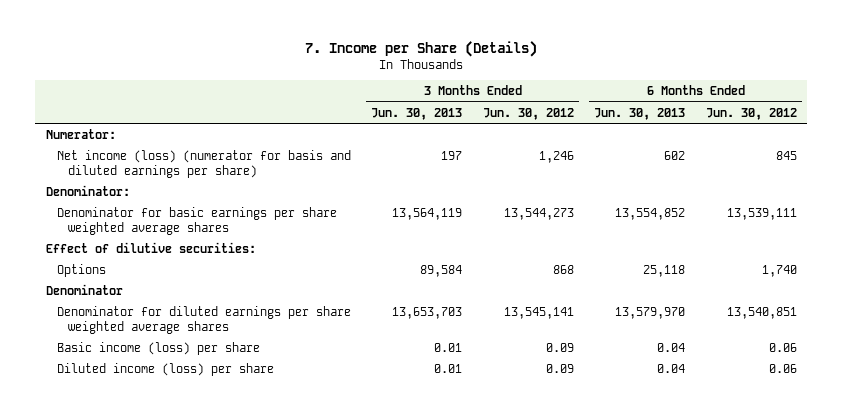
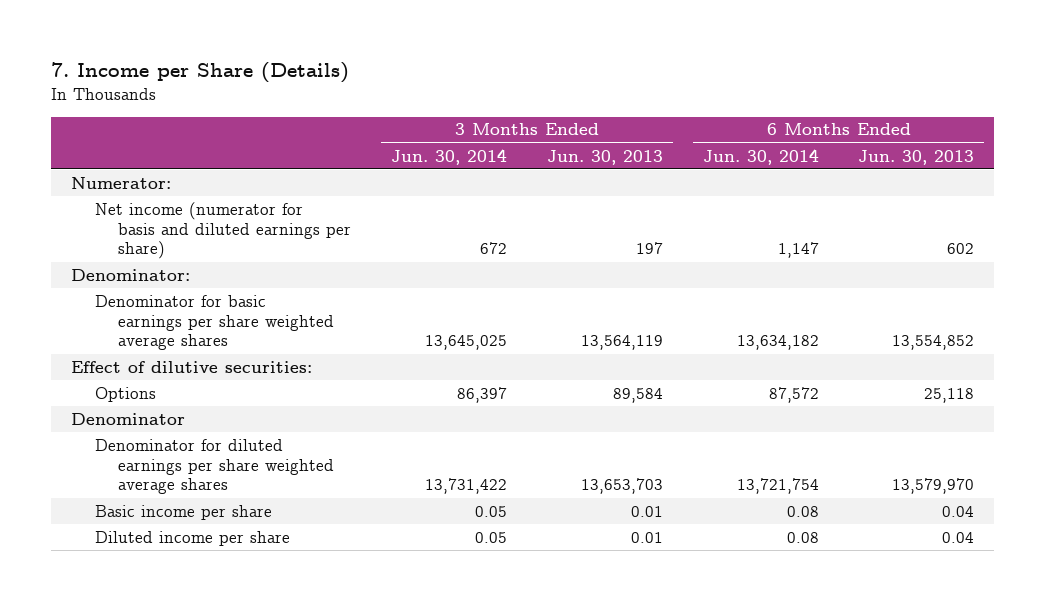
[482,107,574,120] Jun. 30, 2012 -> none
[705,107,797,120] Jun. 30, 2012 -> none
none -> [390,148,507,165] Jun. 30, 2014
none -> [702,148,819,165] Jun. 30, 2014
[56,149,351,178] Net income (loss) (numerator for basis and diluted earnings per share) -> [94,201,351,260] Net income (numerator for basis and diluted earnings per share)
[56,341,260,355] Basic income (loss) per share -> [94,504,272,520] Basic income per share
[56,362,274,376] Diluted income (loss) per share -> [94,530,290,546] Diluted income per share

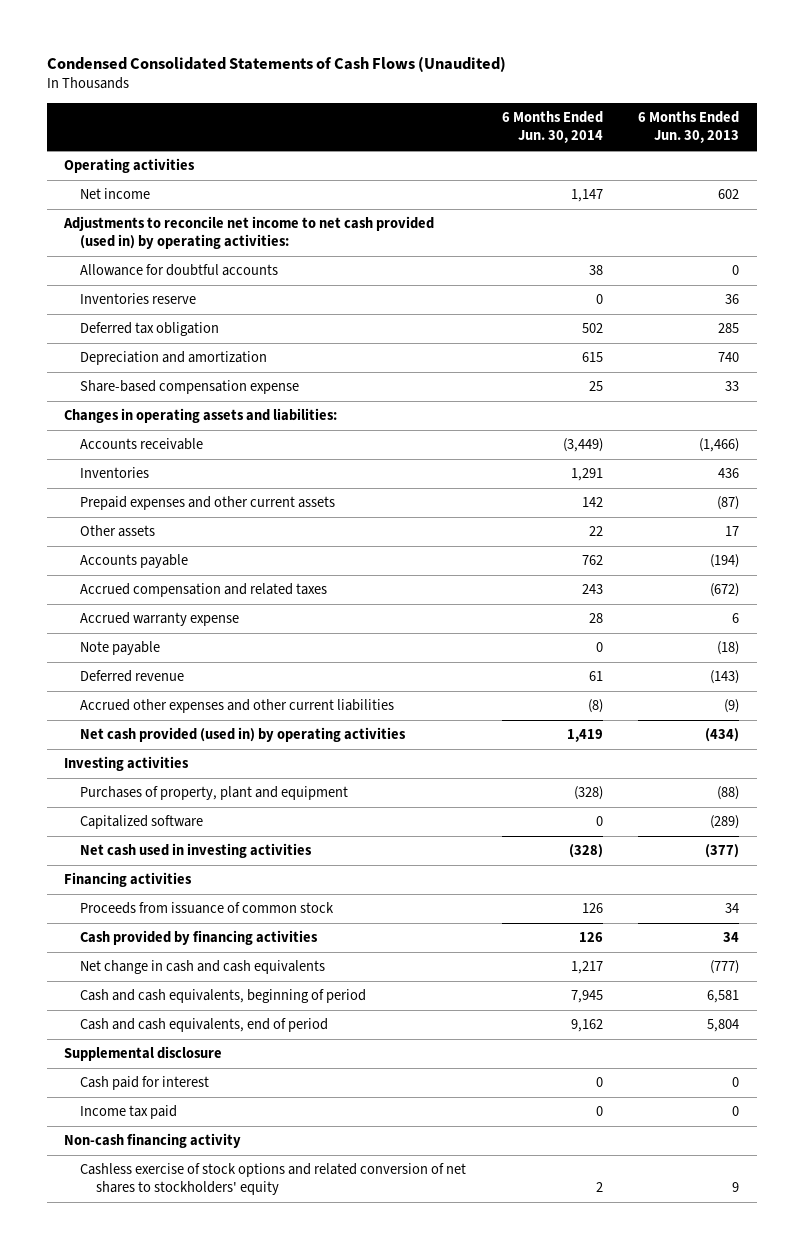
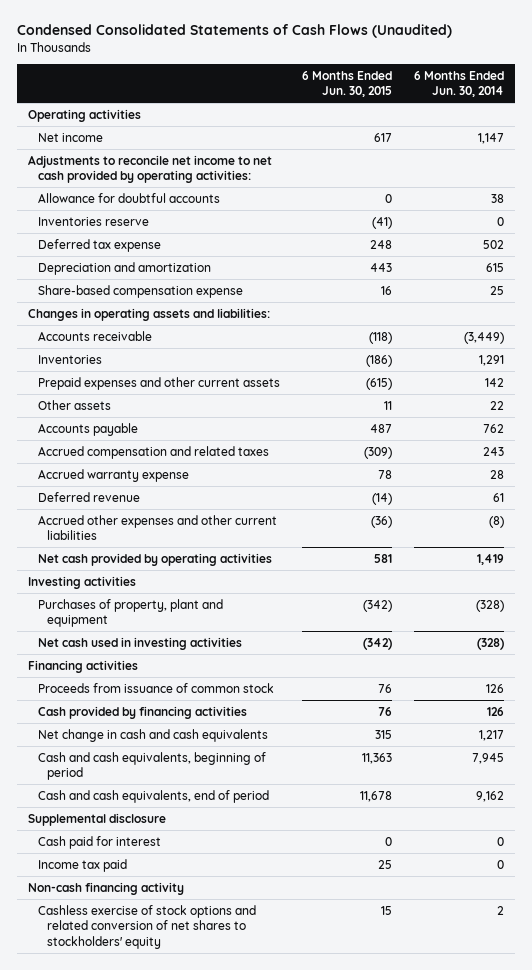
[637,111,739,144] 6 Months Ended Jun. 30, 2013 -> none
none -> [301,70,392,97] 6 Months Ended Jun. 30, 2015
[63,216,435,250] Adjustments to reconcile net income to net cash provided (used in) by operating activities: -> [27,154,272,184] Adjustments to reconcile net income to net cash provided by operating activities:
[80,322,220,337] Deferred tax obligation -> [37,238,161,252] Deferred tax expense
[80,641,161,656] Note payable -> none
[80,727,407,743] Net cash provided (used in) by operating activities -> [37,552,272,566] Net cash provided by operating activities
[80,815,204,830] Capitalized software -> none

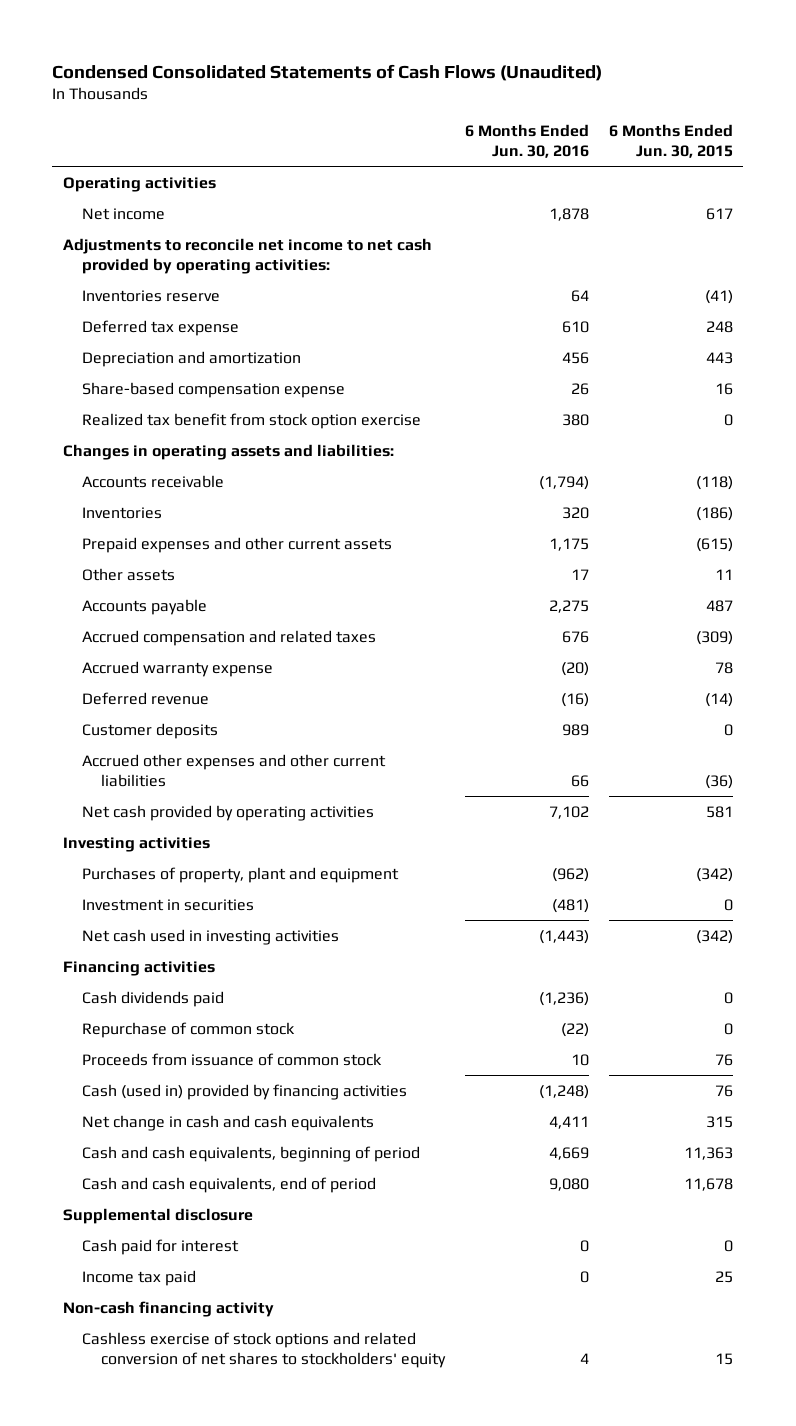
[413,70,504,97] 6 Months Ended Jun. 30, 2014 -> none
none -> [465,124,590,159] 6 Months Ended Jun. 30, 2016
[37,192,220,203] Allowance for doubtful accounts -> none
none -> [81,412,421,429] Realized tax benefit from stock option exercise
none -> [81,722,218,739] Customer deposits
none -> [81,898,254,911] Investment in securities
none -> [81,990,224,1007] Cash dividends paid
none -> [81,1021,295,1038] Repurchase of common stock
[37,705,247,719] Cash provided by financing activities -> [81,1083,407,1100] Cash (used in) provided by financing activities

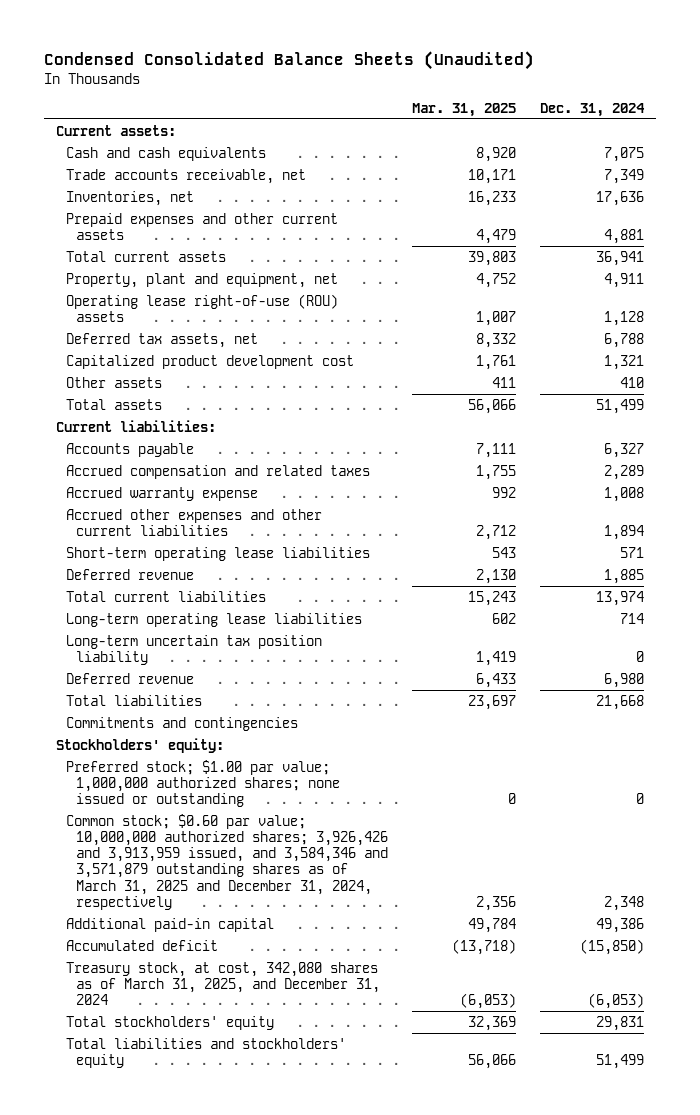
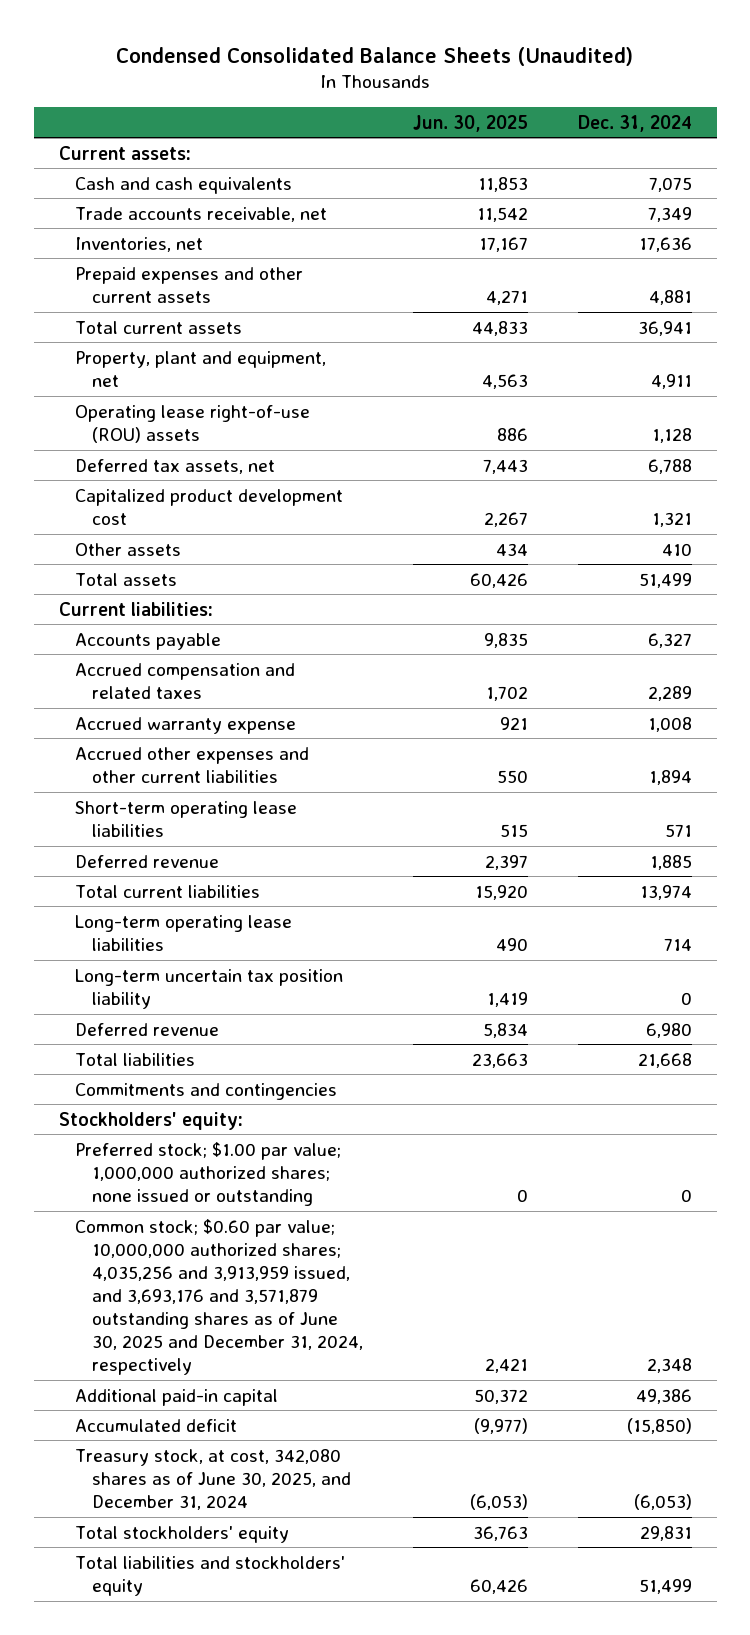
[411,102,516,117] Mar. 31, 2025 -> none
none -> [412,114,528,132] Jun. 30, 2025
[66,813,388,910] Common stock; $0.60 par value; 10,000,000 authorized shares; 3,926,426 and 3,913,959 issued, and 3,584,346 and 3,571,879 outstanding shares as of March 31, 2025 and December 31, 2024, respectively -> [75,1218,363,1376] Common stock; $0.60 par value; 10,000,000 authorized shares; 4,035,256 and 3,913,959 issued, and 3,693,176 and 3,571,879 outstanding shares as of June 30, 2025 and December 31, 2024, respectively
[66,961,380,1006] Treasury stock, at cost, 342,080 shares as of March 31, 2025, and December 31, 2024 -> [75,1448,351,1510] Treasury stock, at cost, 342,080 shares as of June 30, 2025, and December 31, 2024

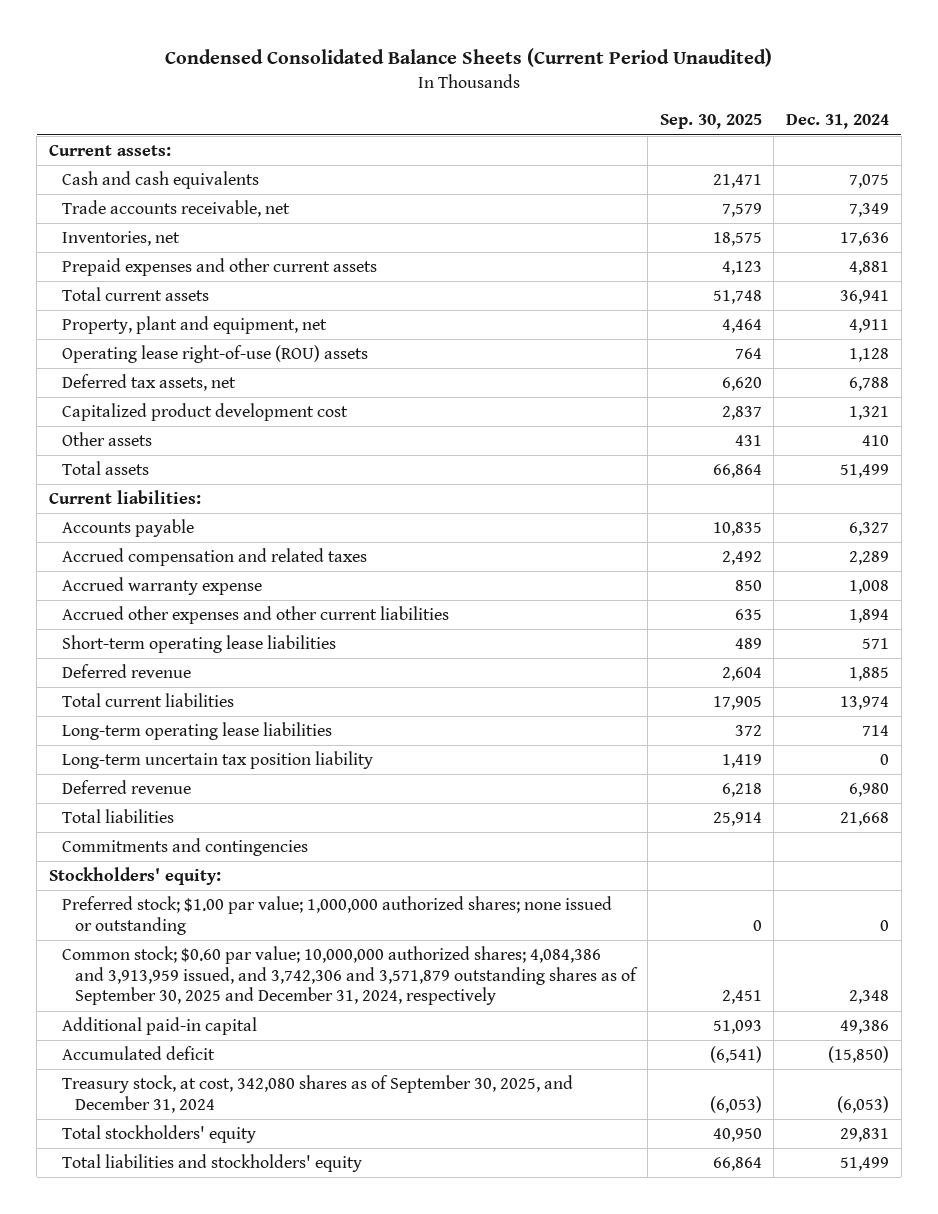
[116,46,634,66] Condensed Consolidated Balance Sheets (Unaudited) -> [165,48,773,68] Condensed Consolidated Balance Sheets (Current Period Unaudited)
[412,114,528,132] Jun. 30, 2025 -> none
none -> [659,114,762,130] Sep. 30, 2025
[75,1218,363,1376] Common stock; $0.60 par value; 10,000,000 authorized shares; 4,035,256 and 3,913,959 issued, and 3,693,176 and 3,571,879 outstanding shares as of June 30, 2025 and December 31, 2024, respectively -> [61,946,638,1006] Common stock; $0.60 par value; 10,000,000 authorized shares; 4,084,386 and 3,913,959 issued, and 3,742,306 and 3,571,879 outstanding shares as of September 30, 2025 and December 31, 2024, respectively
[75,1448,351,1510] Treasury stock, at cost, 342,080 shares as of June 30, 2025, and December 31, 2024 -> [61,1075,573,1113] Treasury stock, at cost, 342,080 shares as of September 30, 2025, and December 31, 2024

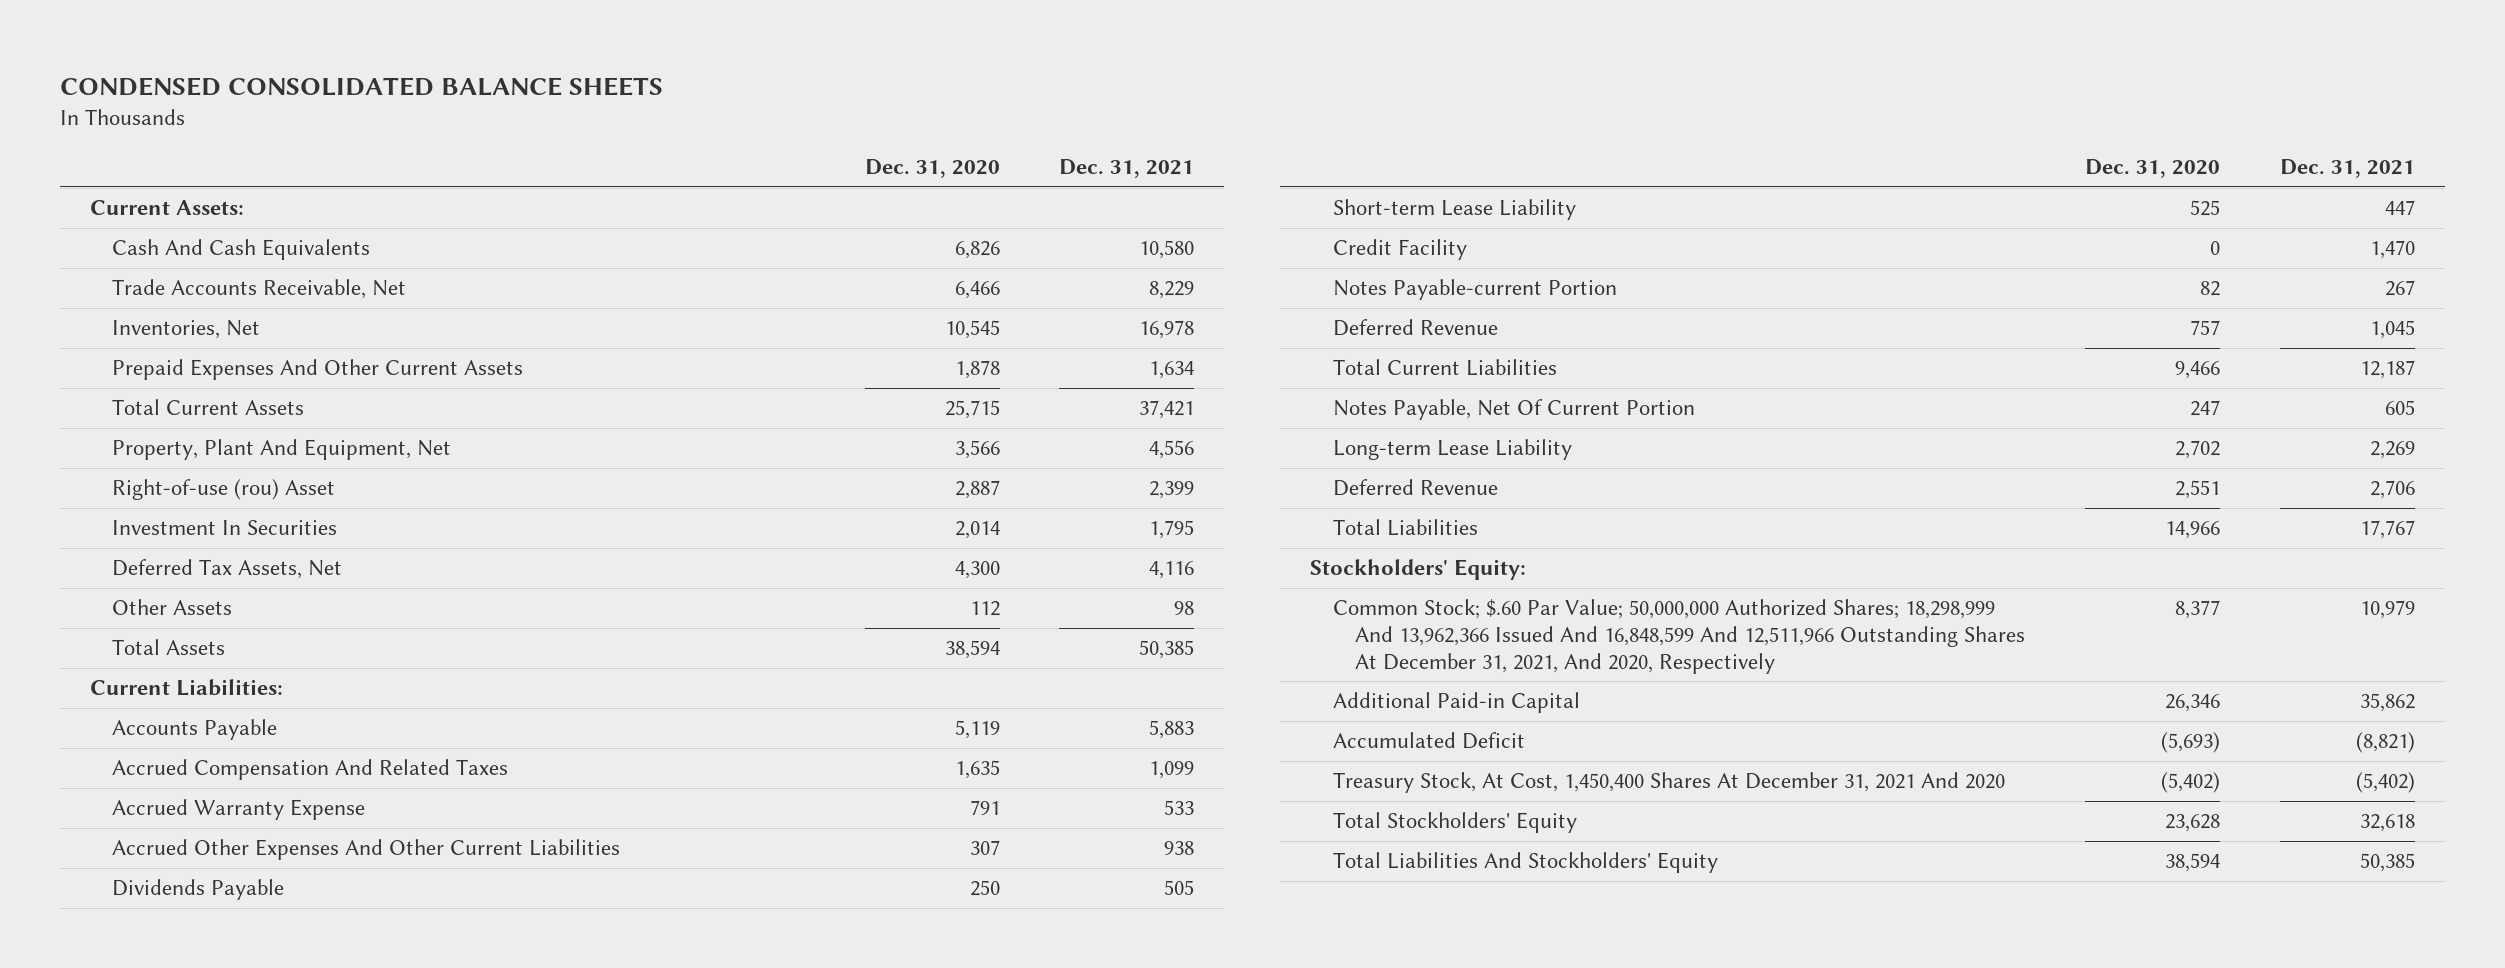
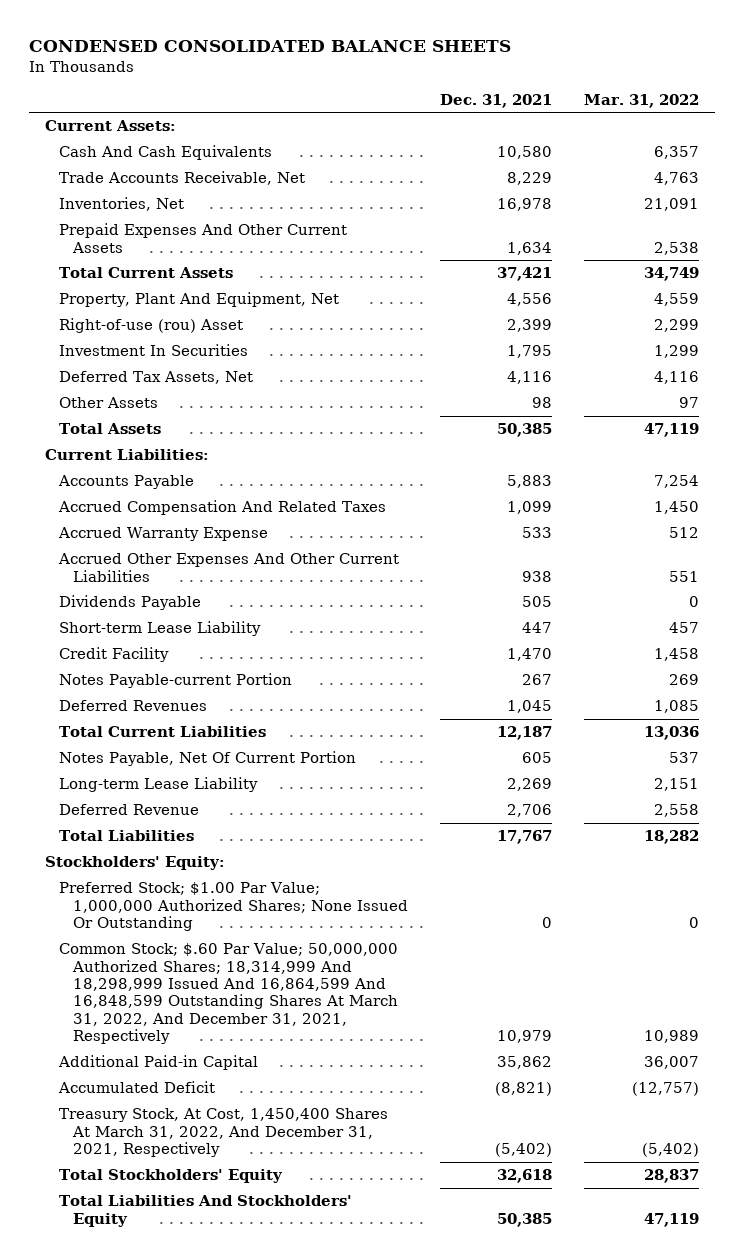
[864,159,1000,179] Dec. 31, 2020 -> none
none -> [583,93,699,108] Mar. 31, 2022
[1332,319,1498,337] Deferred Revenue -> [59,700,208,712] Deferred Revenues
none -> [59,882,409,931] Preferred Stock; $1.00 Par Value; 1,000,000 Authorized Shares; None Issued Or Outstanding
[1332,599,2026,674] Common Stock; $.60 Par Value; 50,000,000 Authorized Shares; 18,298,999 And 13,962,366 Issued And 16,848,599 And 12,511,966 Outstanding Shares At December 31, 2021, And 2020, Respectively -> [59,943,399,1044] Common Stock; $.60 Par Value; 50,000,000 Authorized Shares; 18,314,999 And 18,298,999 Issued And 16,864,599 And 16,848,599 Outstanding Shares At March 31, 2022, And December 31, 2021, Respectively
[1332,772,2005,794] Treasury Stock, At Cost, 1,450,400 Shares At December 31, 2021 And 2020 -> [59,1108,389,1157] Treasury Stock, At Cost, 1,450,400 Shares At March 31, 2022, And December 31, 2021, Respectively

